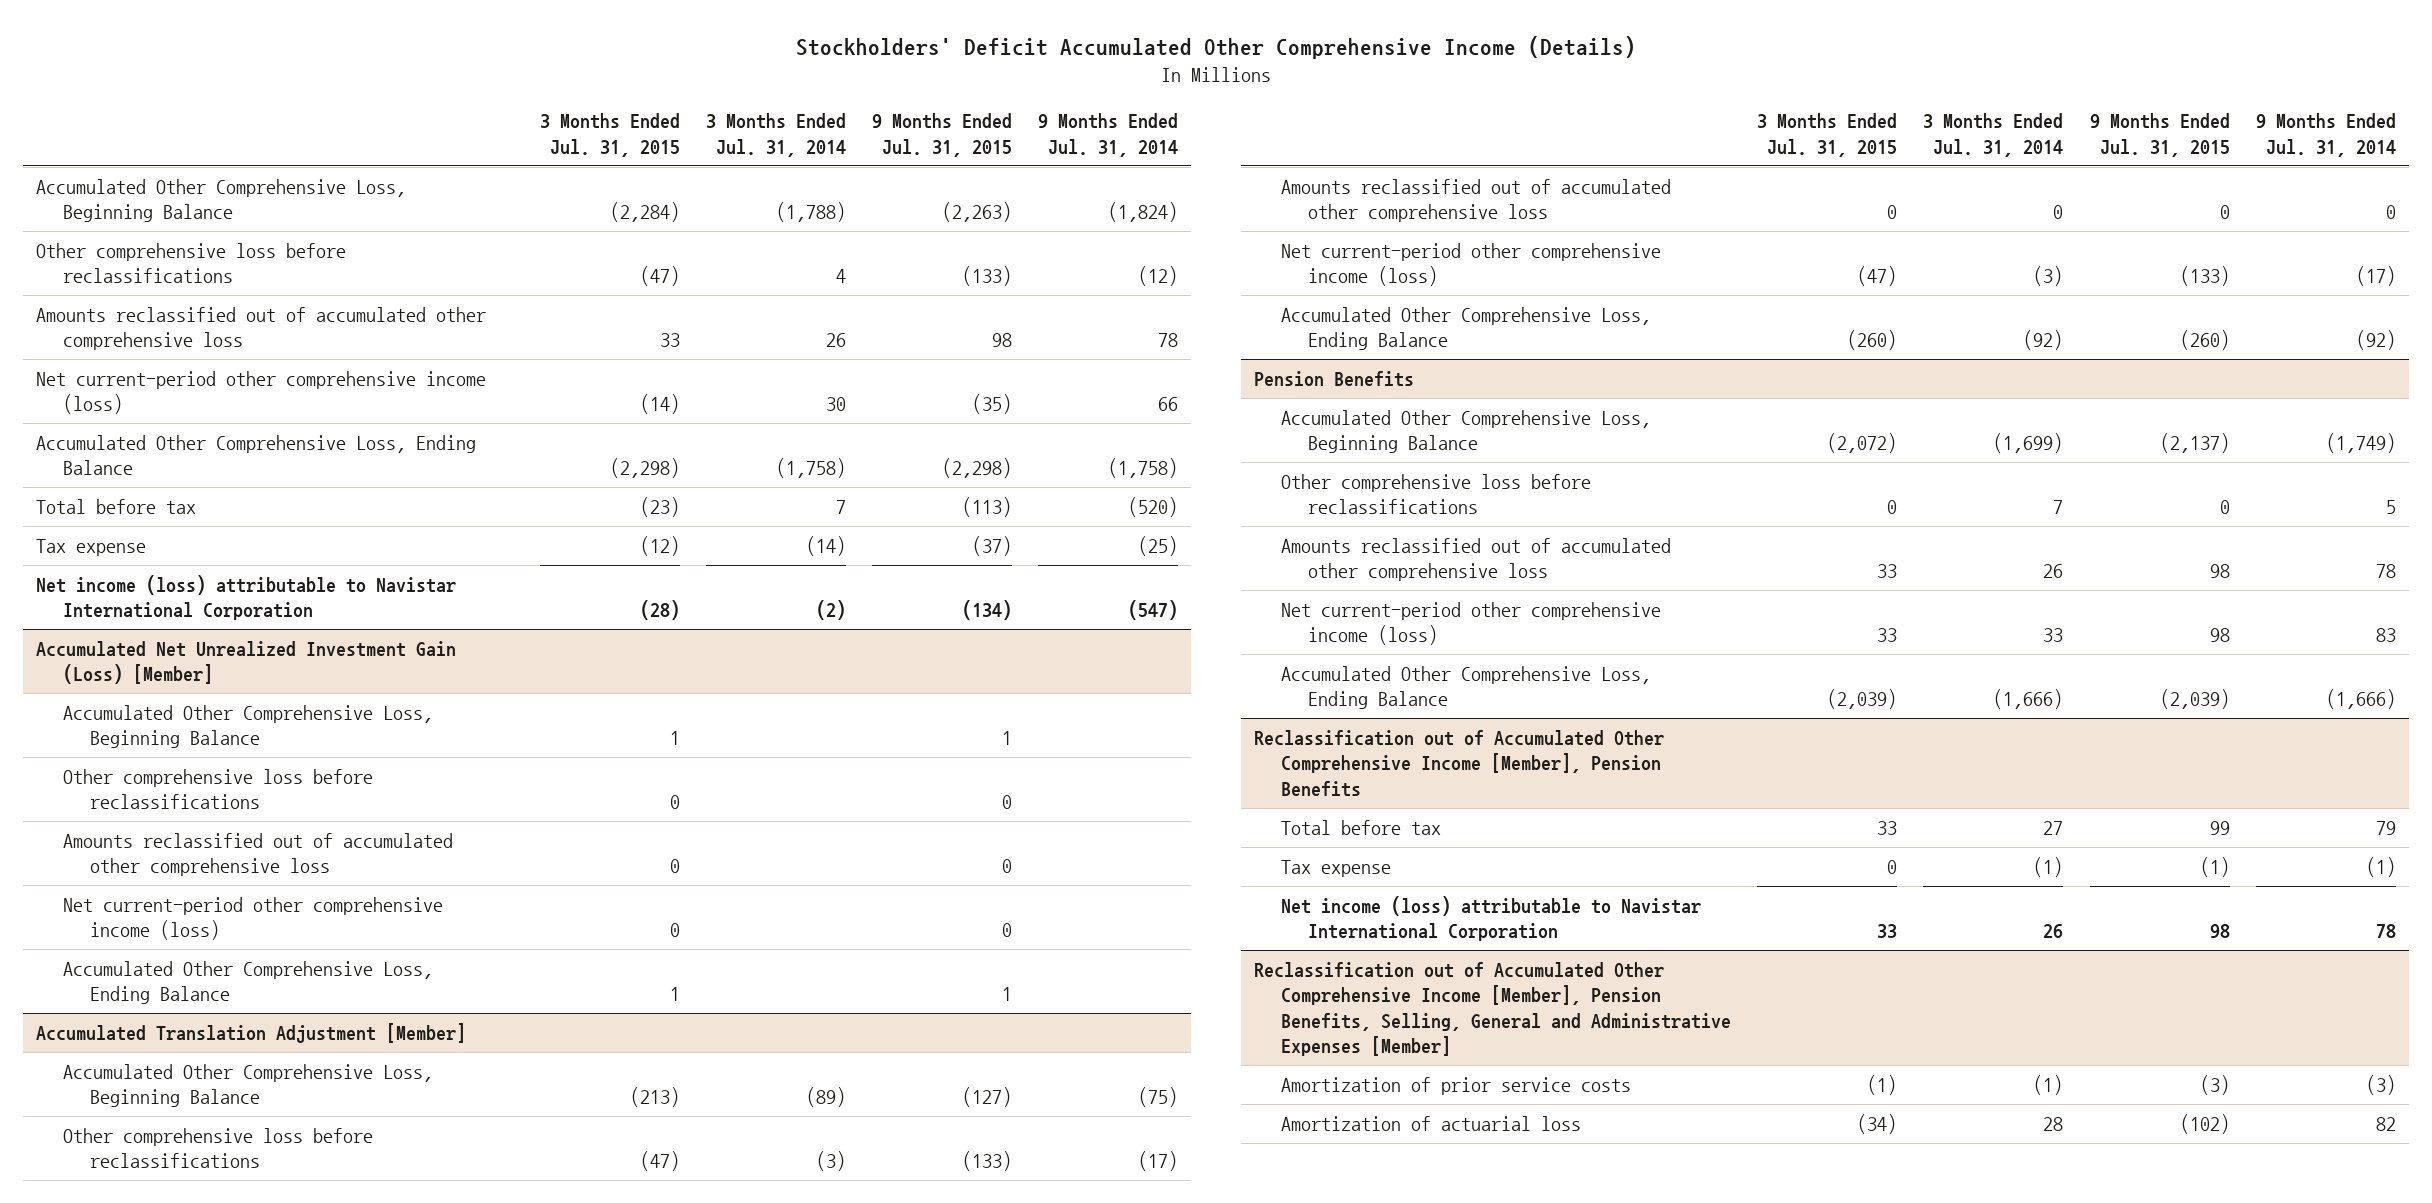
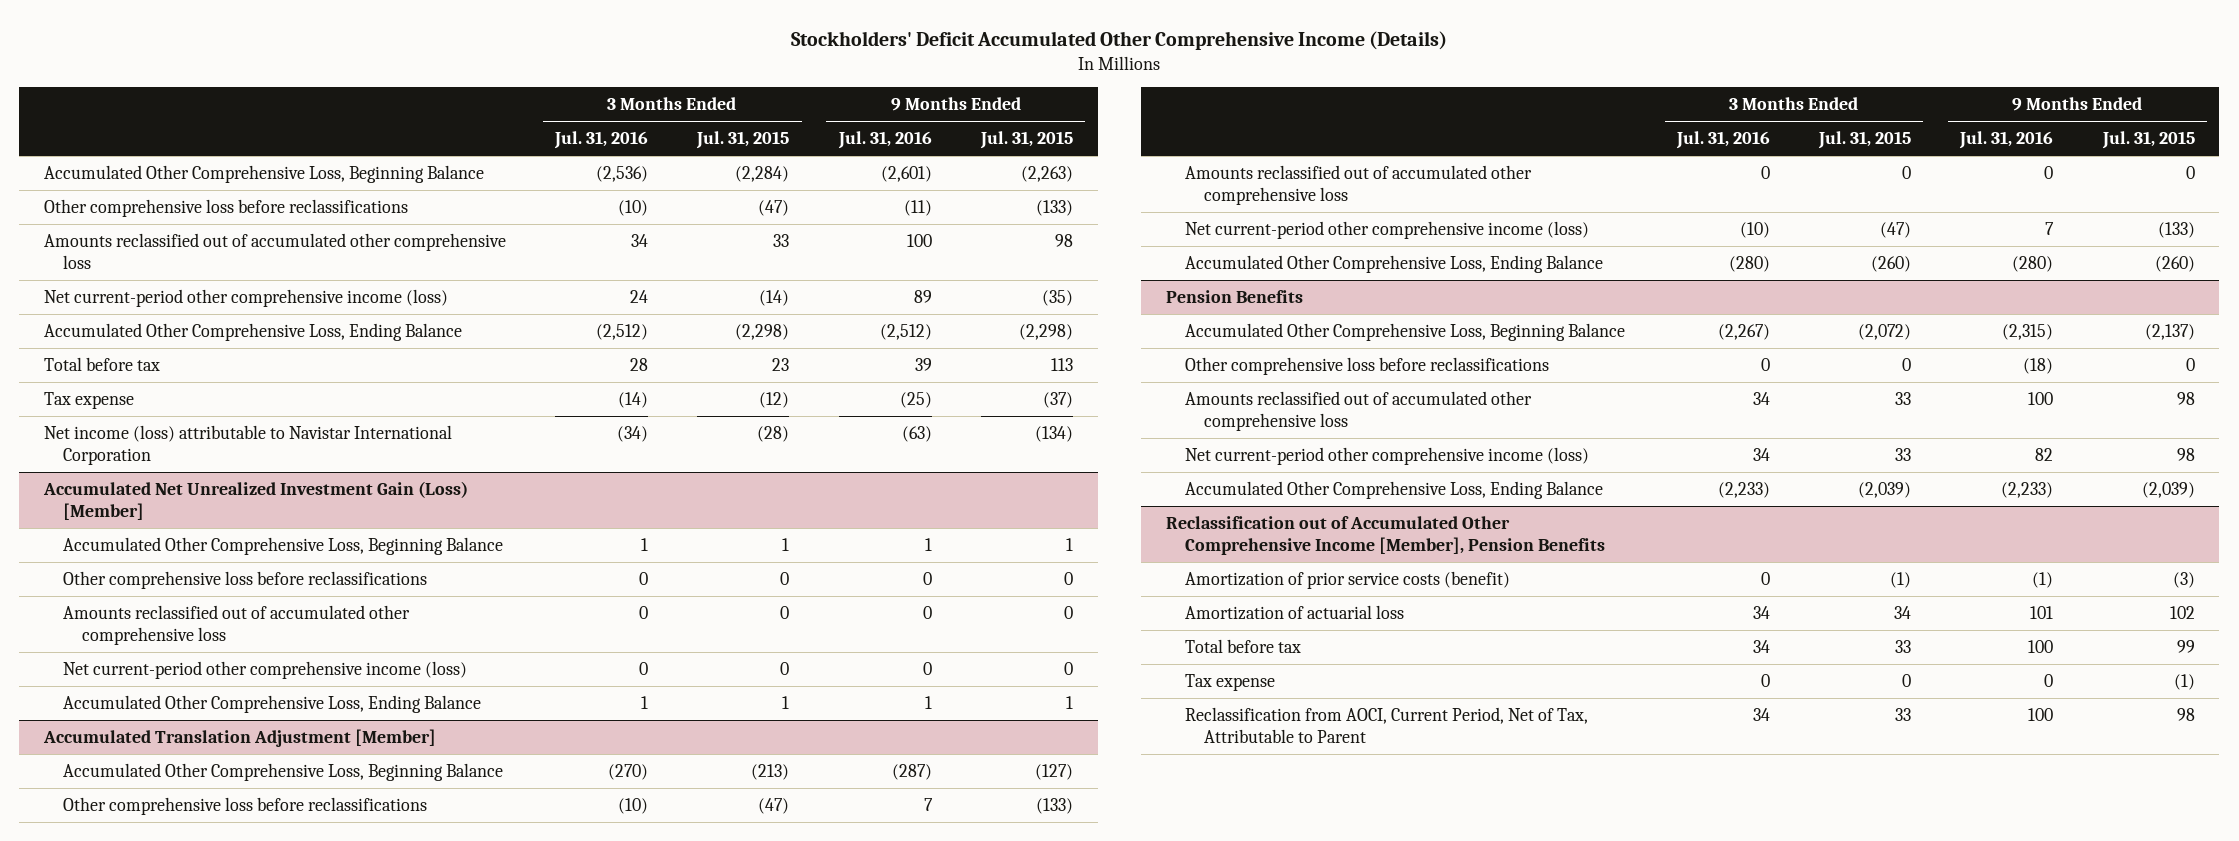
[705,113,846,157] 3 Months Ended Jul. 31, 2014 -> none
[1038,113,1179,157] 9 Months Ended Jul. 31, 2014 -> none
none -> [554,131,649,150] Jul. 31, 2016
none -> [837,131,932,150] Jul. 31, 2016
[639,496,680,517] (23) -> [772,357,790,371] 23
[961,496,1012,517] (113) -> [1050,357,1073,371] 113
none -> [1184,570,1510,589] Amortization of prior service costs (benefit)
none -> [1184,604,1404,620] Amortization of actuarial loss
[1254,961,1732,1057] Reclassification out of Accumulated Other Comprehensive Income [Member], Pension Benefits, Selling, General and Administrative Expenses [Member] -> none
[1281,1076,1632,1095] Amortization of prior service costs -> none
[1281,1115,1582,1131] Amortization of actuarial loss -> none
[1281,895,1702,942] Net income (loss) attributable to Navistar International Corporation -> [1184,706,1588,743] Reclassification from AOCI, Current Period, Net of Tax, Attributable to Parent

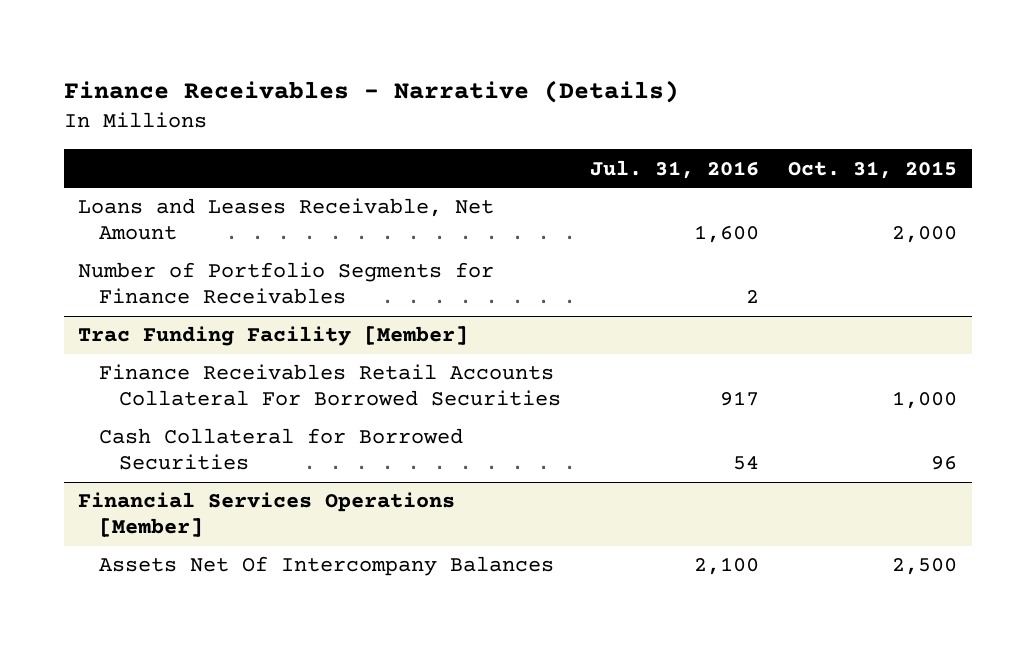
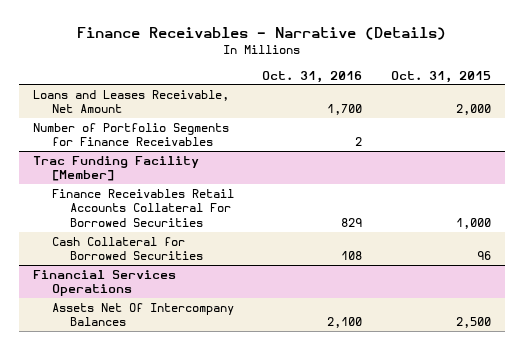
[590,159,760,179] Jul. 31, 2016 -> none
none -> [262,71,363,84] Oct. 31, 2016
[78,492,456,537] Financial Services Operations [Member] -> [32,269,176,297] Financial Services Operations

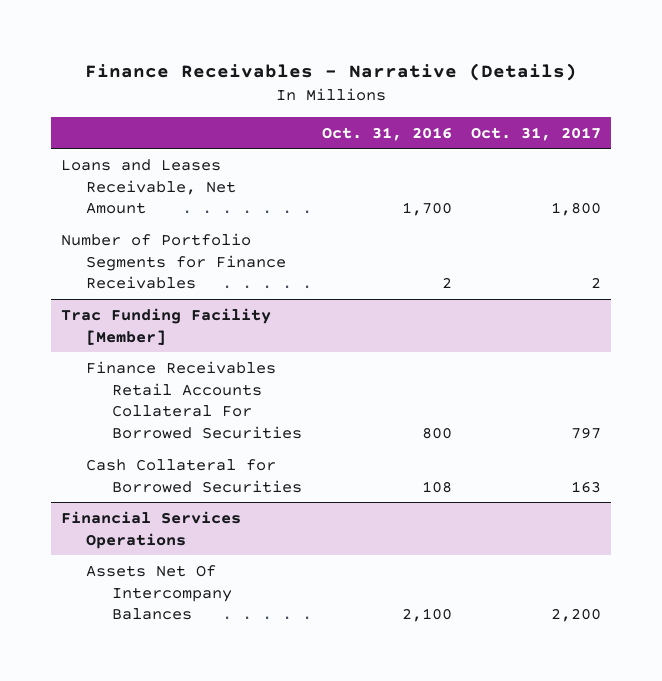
[390,71,491,84] Oct. 31, 2015 -> none
none -> [471,126,602,141] Oct. 31, 2017
[341,218,363,228] 829 -> [421,427,452,440] 800

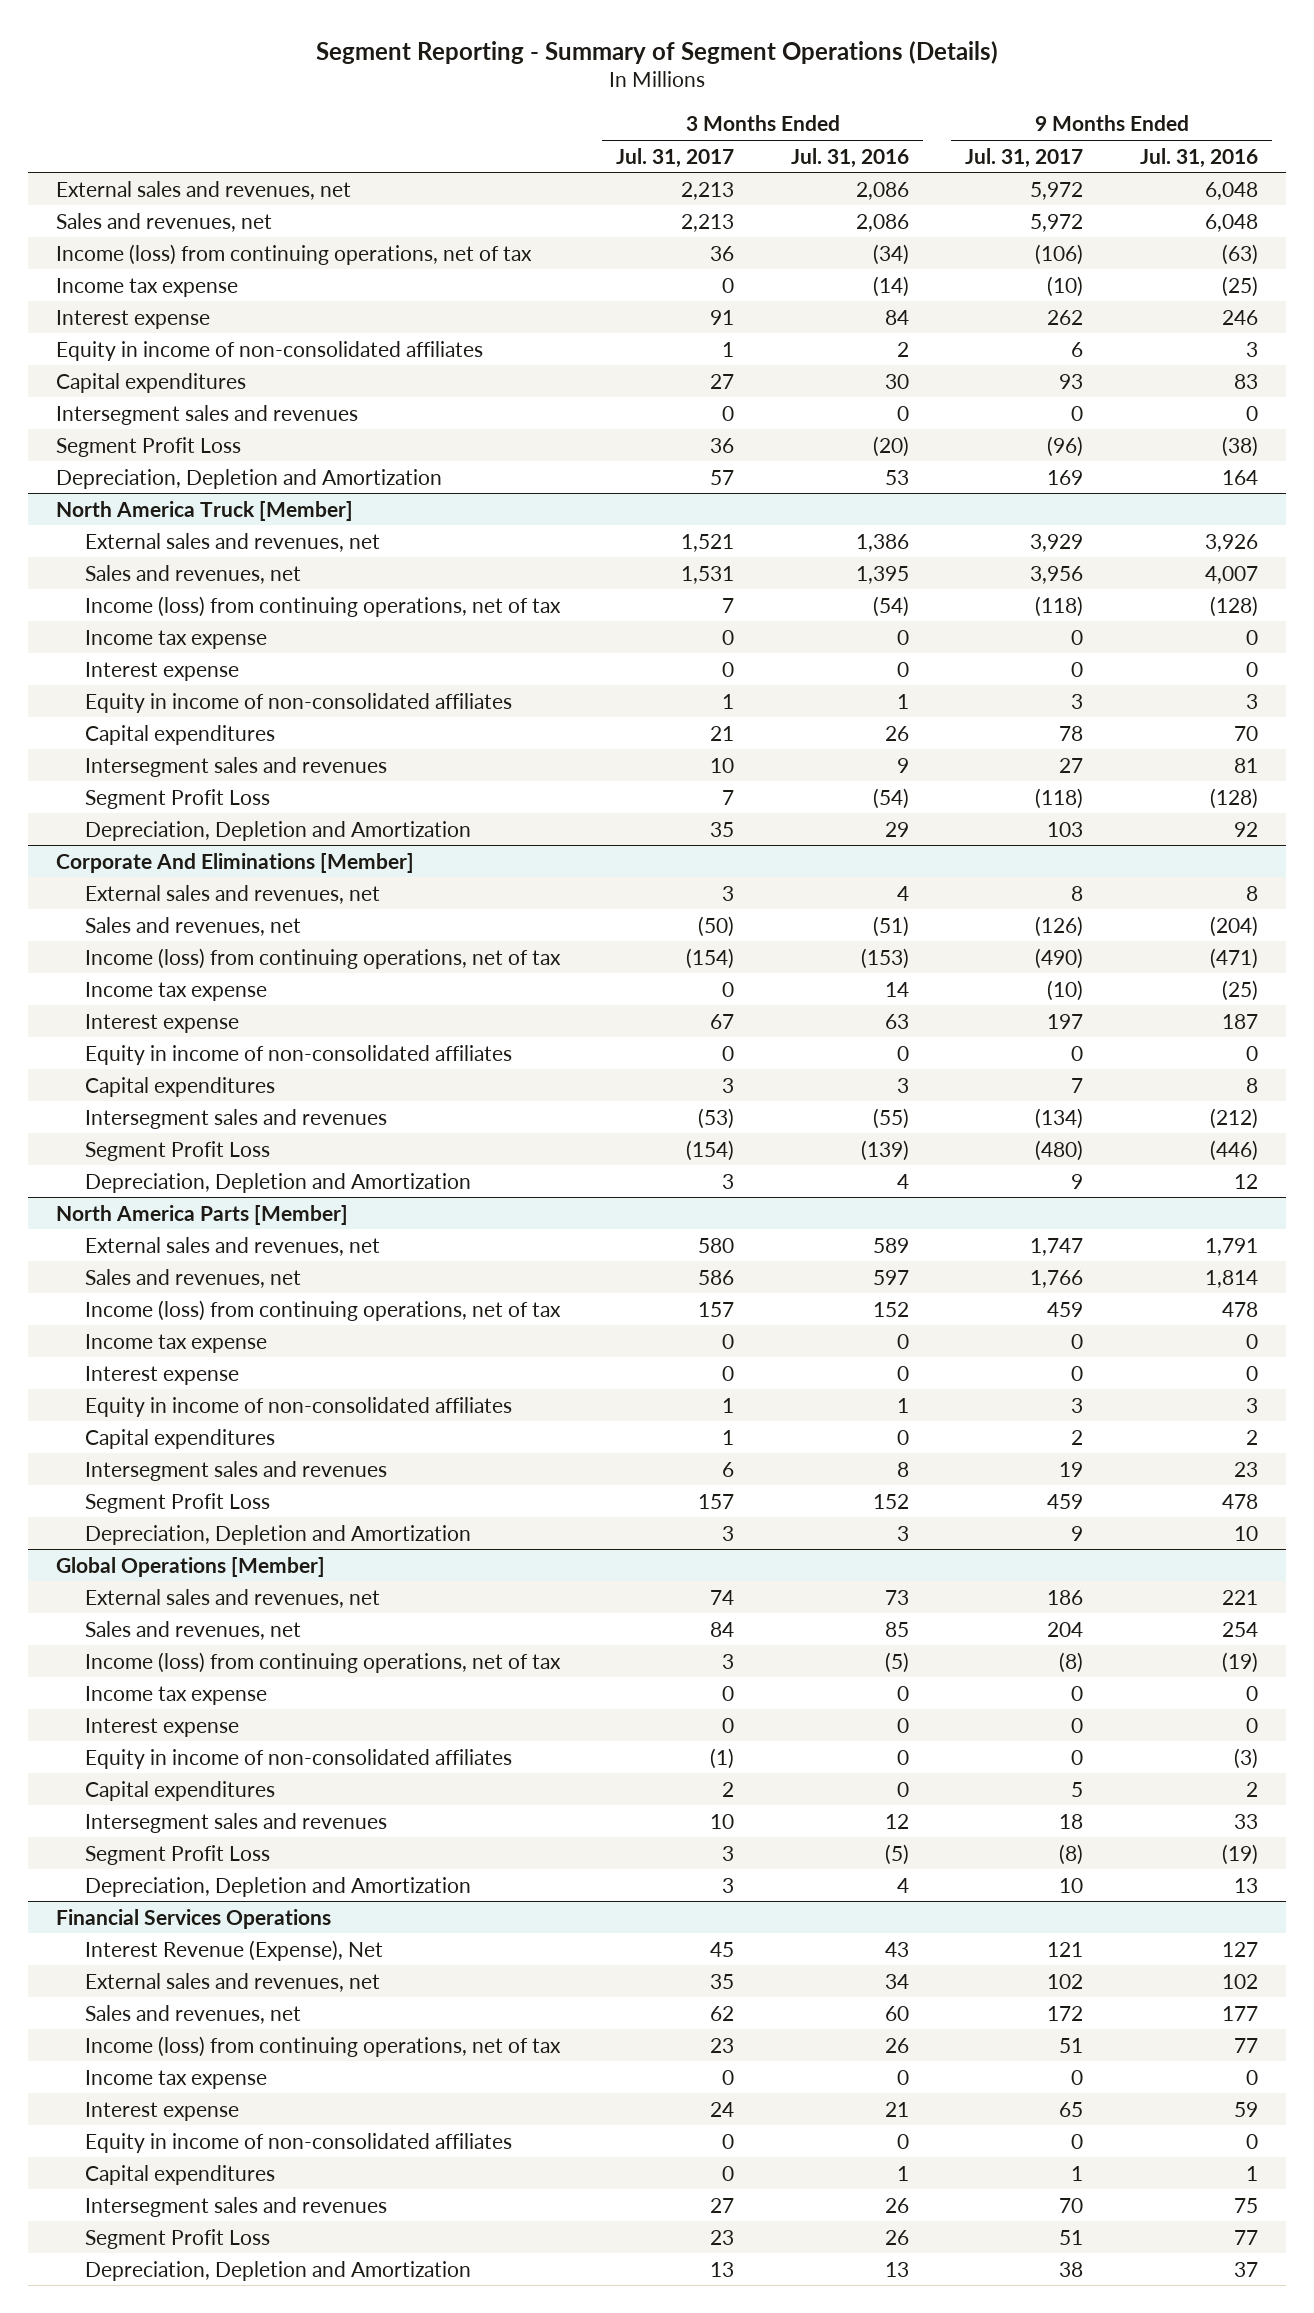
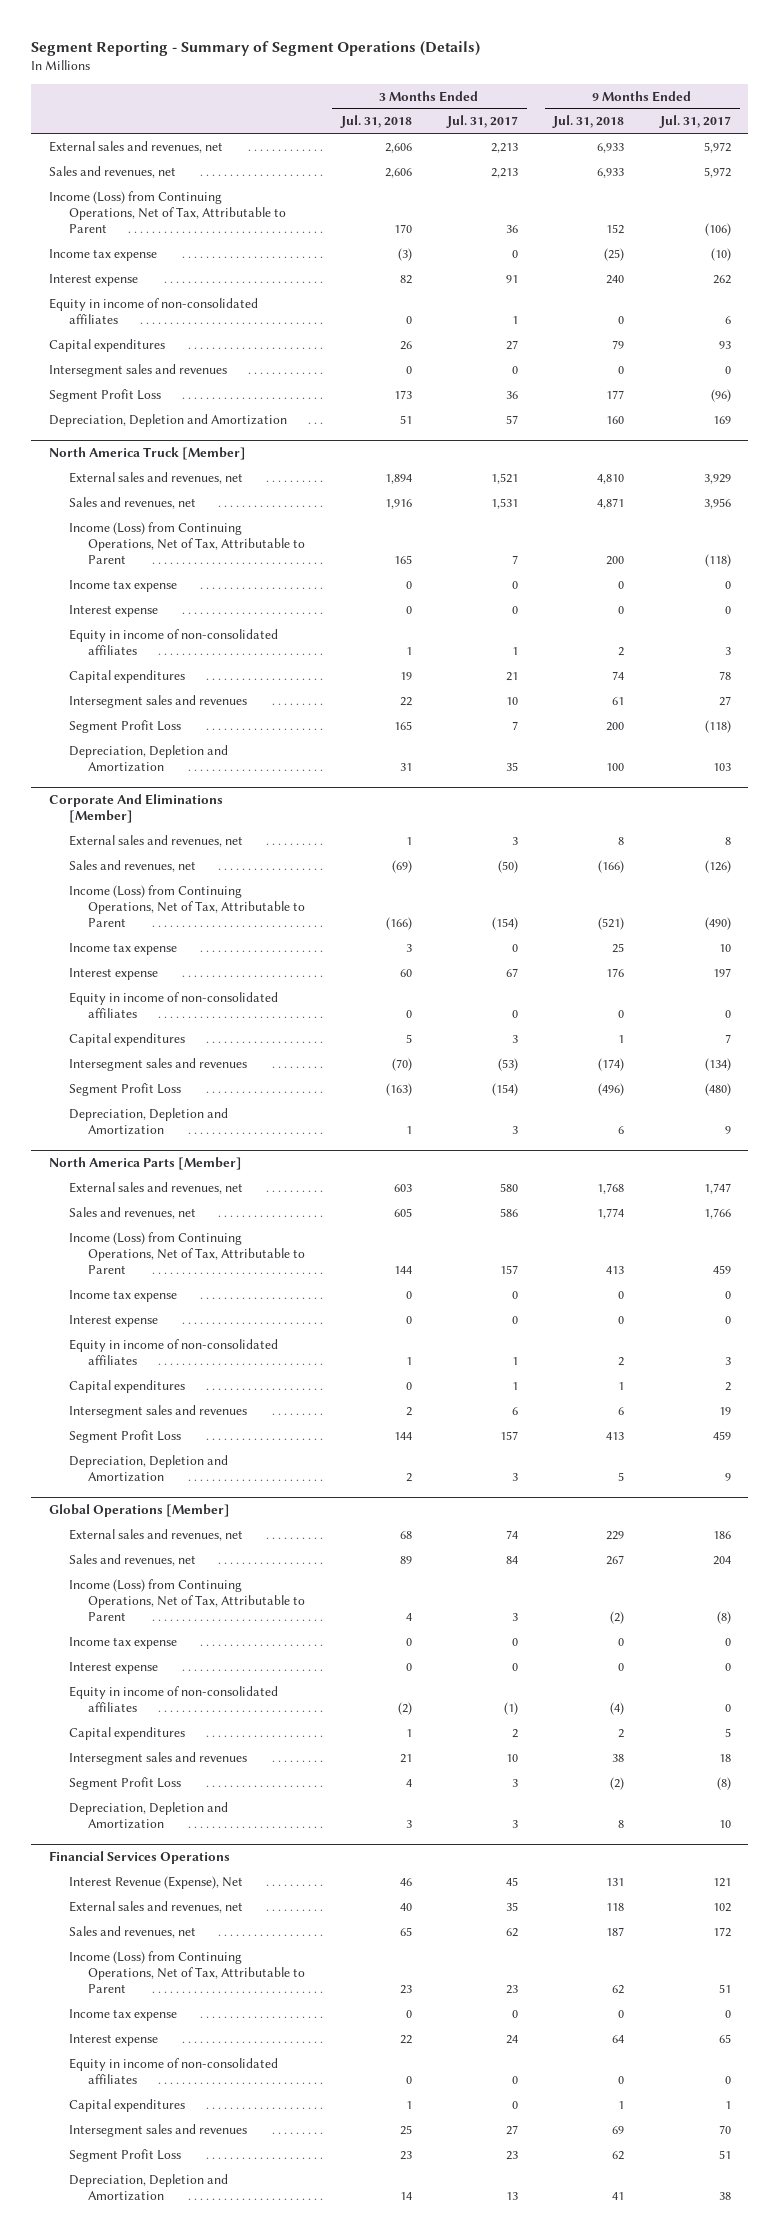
[790,147,909,168] Jul. 31, 2016 -> none
[1140,147,1259,168] Jul. 31, 2016 -> none
none -> [339,115,412,129] Jul. 31, 2018
none -> [552,115,625,129] Jul. 31, 2018
[56,243,533,265] Income (loss) from continuing operations, net of tax -> [48,190,286,234] Income (Loss) from Continuing Operations, Net of Tax, Attributable to Parent
[84,595,561,617] Income (loss) from continuing operations, net of tax -> [68,521,306,565] Income (Loss) from Continuing Operations, Net of Tax, Attributable to Parent
[84,947,561,969] Income (loss) from continuing operations, net of tax -> [68,884,306,928] Income (Loss) from Continuing Operations, Net of Tax, Attributable to Parent
[1047,979,1084,1001] (10) -> [718,943,731,952] 10
[84,1299,561,1321] Income (loss) from continuing operations, net of tax -> [68,1231,306,1275] Income (Loss) from Continuing Operations, Net of Tax, Attributable to Parent
[84,1651,561,1673] Income (loss) from continuing operations, net of tax -> [68,1578,306,1622] Income (Loss) from Continuing Operations, Net of Tax, Attributable to Parent
[84,2035,561,2057] Income (loss) from continuing operations, net of tax -> [68,1950,306,1994] Income (Loss) from Continuing Operations, Net of Tax, Attributable to Parent

